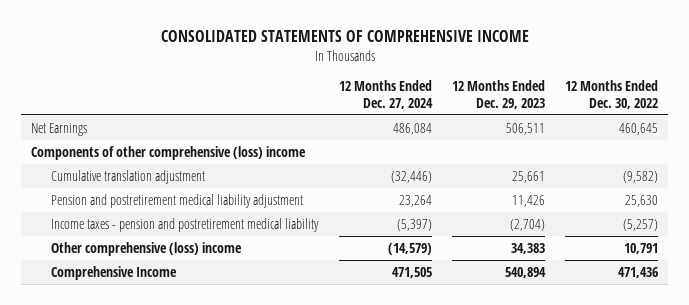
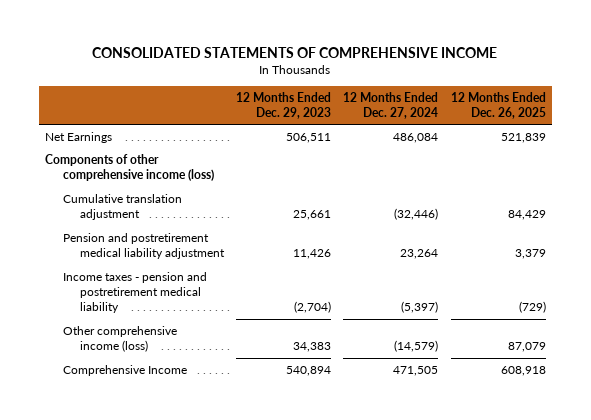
[565,80,659,109] 12 Months Ended Dec. 30, 2022 -> none
none -> [450,91,546,119] 12 Months Ended Dec. 26, 2025
[30,145,306,160] Components of other comprehensive (loss) income -> [45,153,214,182] Components of other comprehensive income (loss)
[51,241,243,256] Other comprehensive (loss) income -> [62,325,177,353] Other comprehensive income (loss)

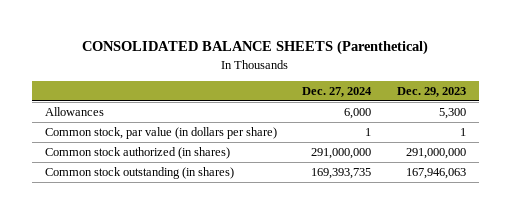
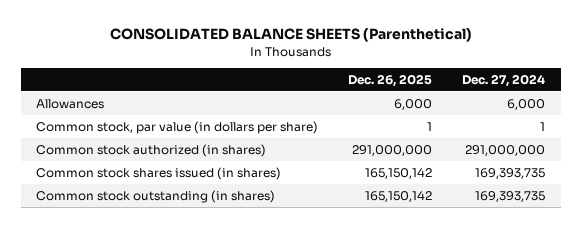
[397,87,467,98] Dec. 29, 2023 -> none
none -> [348,73,433,87] Dec. 26, 2025
none -> [35,166,281,180] Common stock shares issued (in shares)

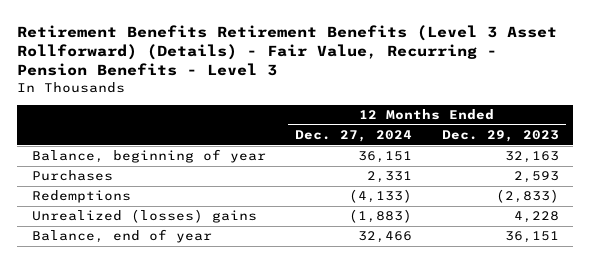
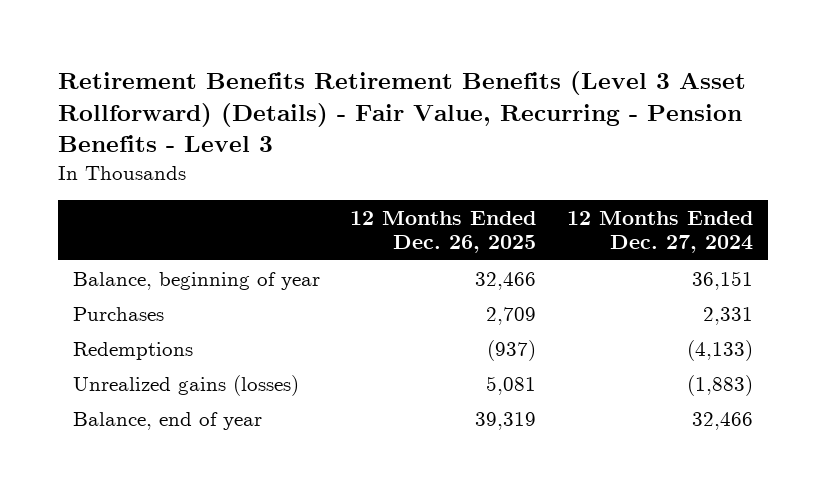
[441,130,559,143] Dec. 29, 2023 -> none
none -> [350,210,537,253] 12 Months Ended Dec. 26, 2025
[31,209,257,224] Unrealized (losses) gains -> [73,374,300,396] Unrealized gains (losses)

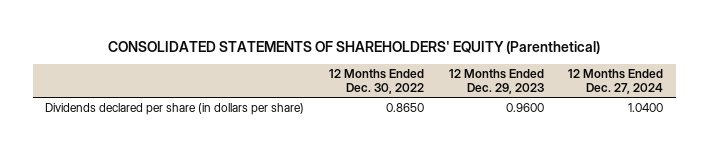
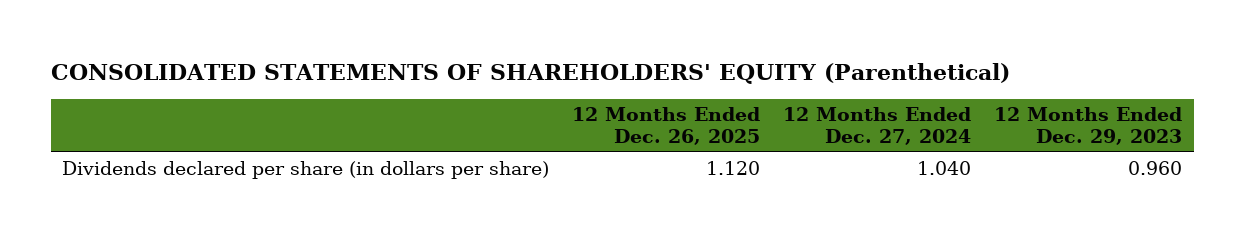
[329,69,425,95] 12 Months Ended Dec. 30, 2022 -> none
none -> [572,106,761,146] 12 Months Ended Dec. 26, 2025
[505,102,544,112] 0.9600 -> [1128,160,1183,175] 0.960
[628,102,664,112] 1.0400 -> [917,160,972,175] 1.040

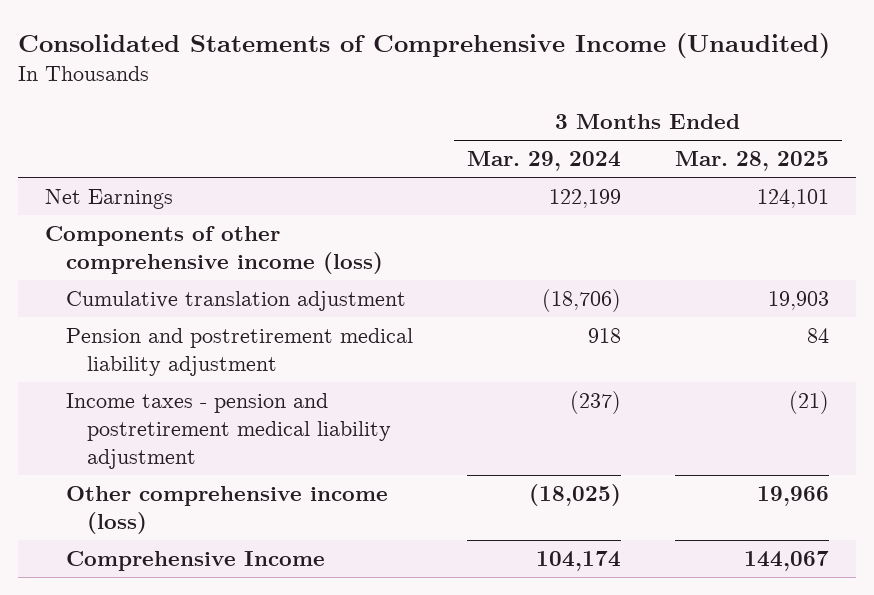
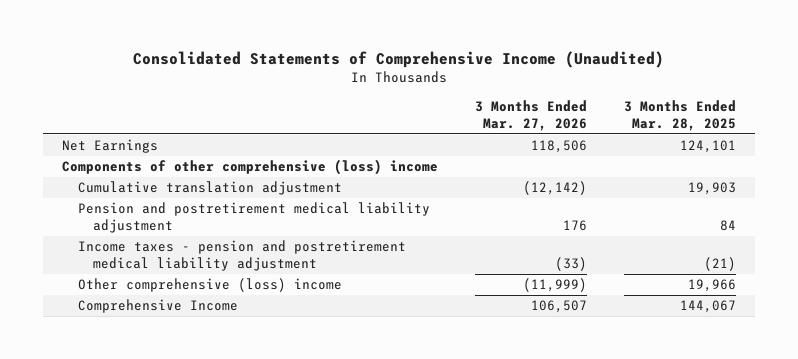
[467,151,622,172] Mar. 29, 2024 -> none
none -> [474,100,587,131] 3 Months Ended Mar. 27, 2026
[45,226,384,274] Components of other comprehensive income (loss) -> [61,159,438,176] Components of other comprehensive (loss) income
[66,486,389,534] Other comprehensive income (loss) -> [77,278,342,293] Other comprehensive (loss) income

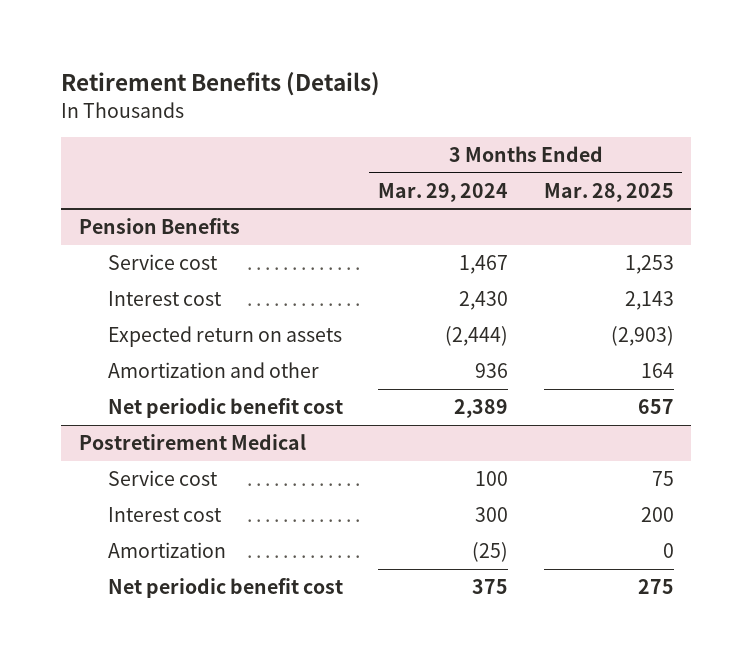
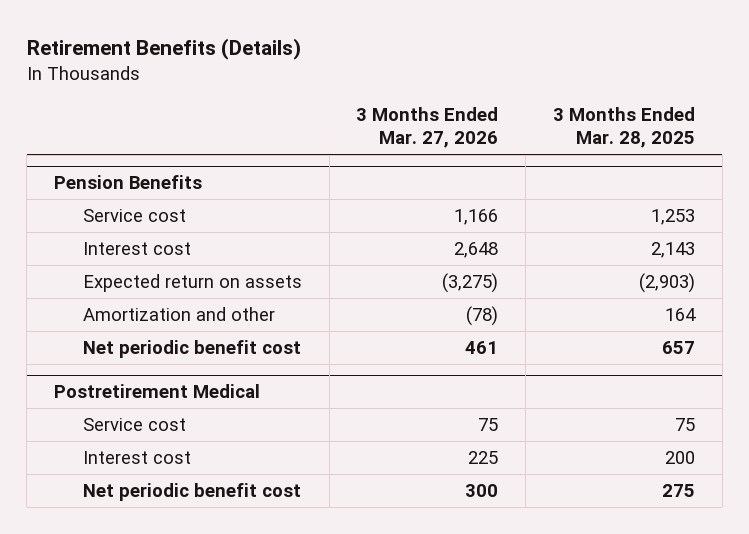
[378,182,509,202] Mar. 29, 2024 -> none
none -> [356,107,499,149] 3 Months Ended Mar. 27, 2026
[107,541,226,558] Amortization -> none

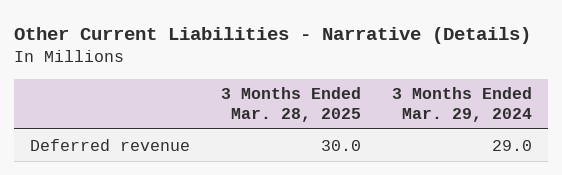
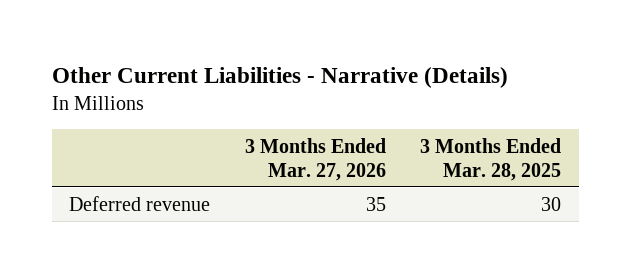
[392,87,533,123] 3 Months Ended Mar. 29, 2024 -> none
none -> [244,137,386,181] 3 Months Ended Mar. 27, 2026
[320,139,361,151] 30.0 -> [541,197,562,212] 30

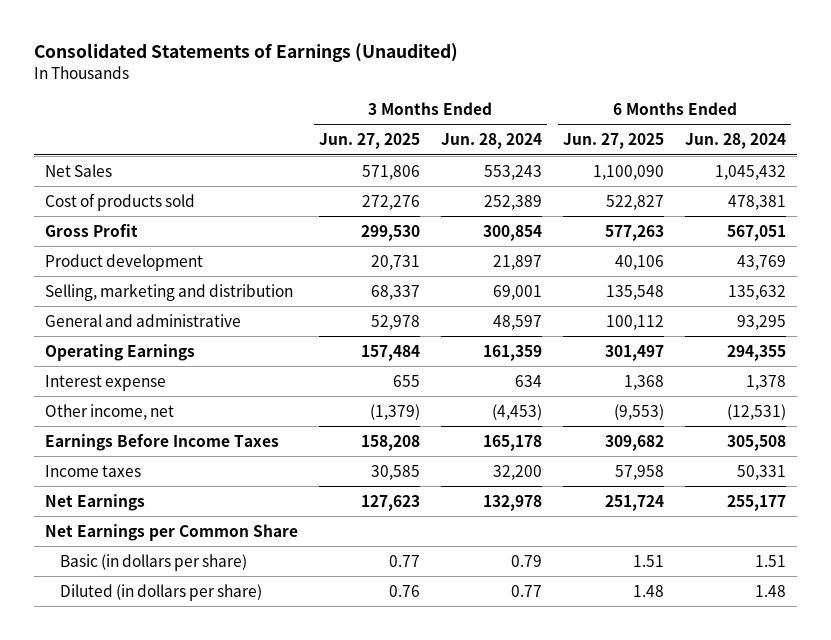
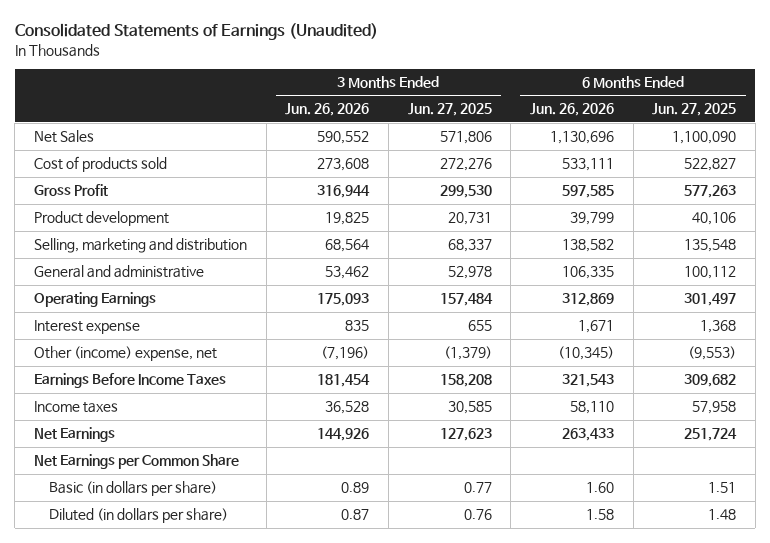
[440,133,542,150] Jun. 28, 2024 -> none
[685,133,787,150] Jun. 28, 2024 -> none
none -> [285,103,370,117] Jun. 26, 2026
none -> [529,103,614,117] Jun. 26, 2026
[44,403,174,420] Other income, net -> [33,346,217,362] Other (income) expense, net

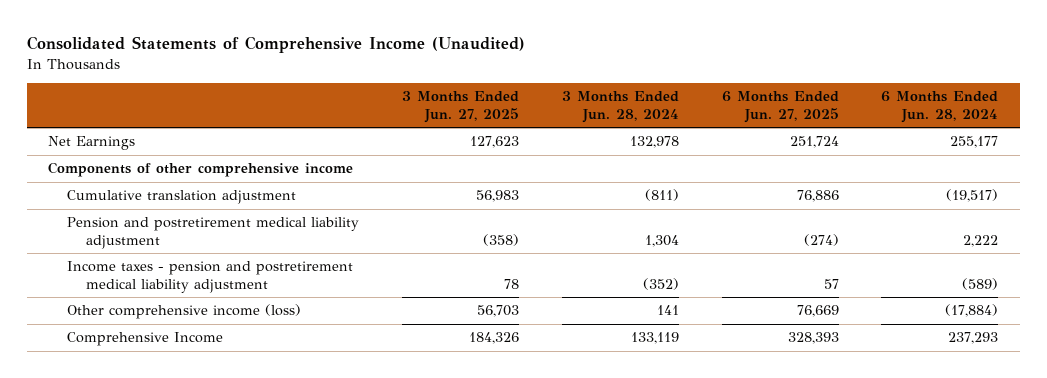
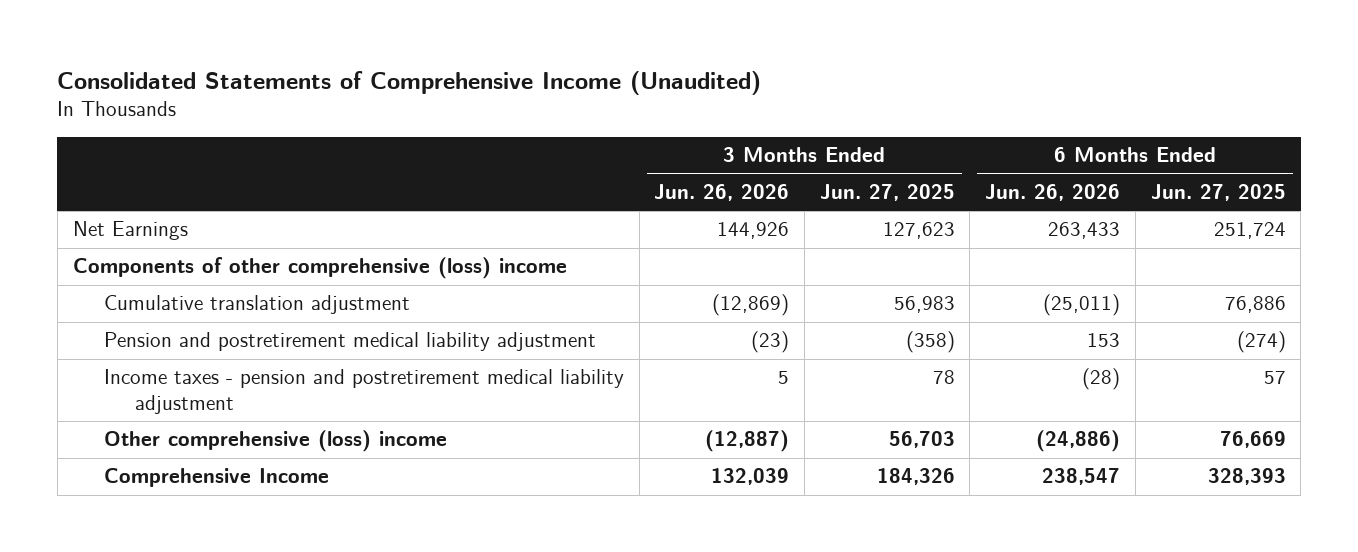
[561,91,679,123] 3 Months Ended Jun. 28, 2024 -> none
[881,91,999,123] 6 Months Ended Jun. 28, 2024 -> none
none -> [654,183,790,201] Jun. 26, 2026
none -> [985,183,1121,201] Jun. 26, 2026
[48,162,354,178] Components of other comprehensive income -> [72,257,567,280] Components of other comprehensive (loss) income
[66,304,301,320] Other comprehensive income (loss) -> [103,430,447,453] Other comprehensive (loss) income

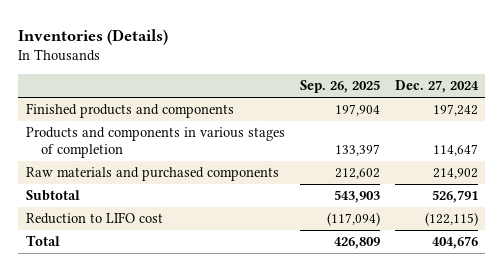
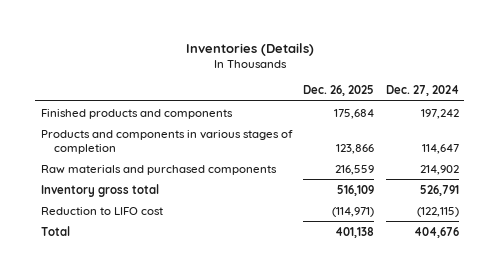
[299,80,380,94] Sep. 26, 2025 -> none
none -> [303,85,375,97] Dec. 26, 2025
[25,190,80,202] Subtotal -> [40,183,159,197] Inventory gross total

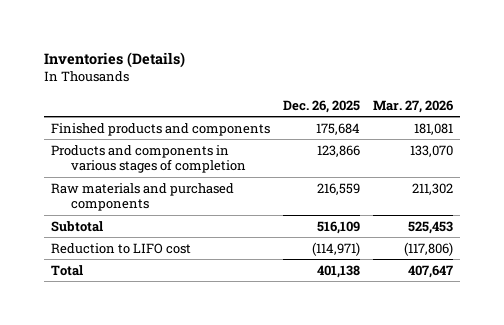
[385,85,459,97] Dec. 27, 2024 -> none
none -> [373,99,454,113] Mar. 27, 2026
[40,183,159,197] Inventory gross total -> [50,220,103,232] Subtotal

